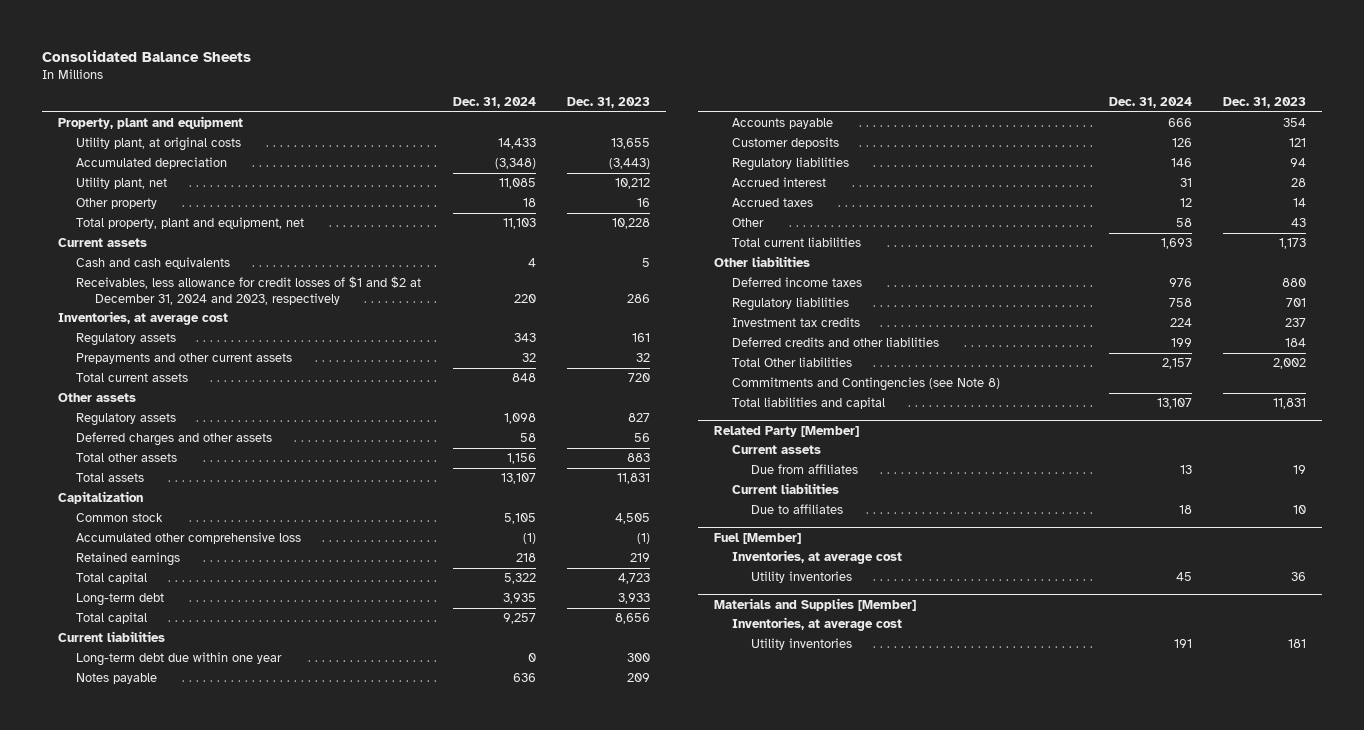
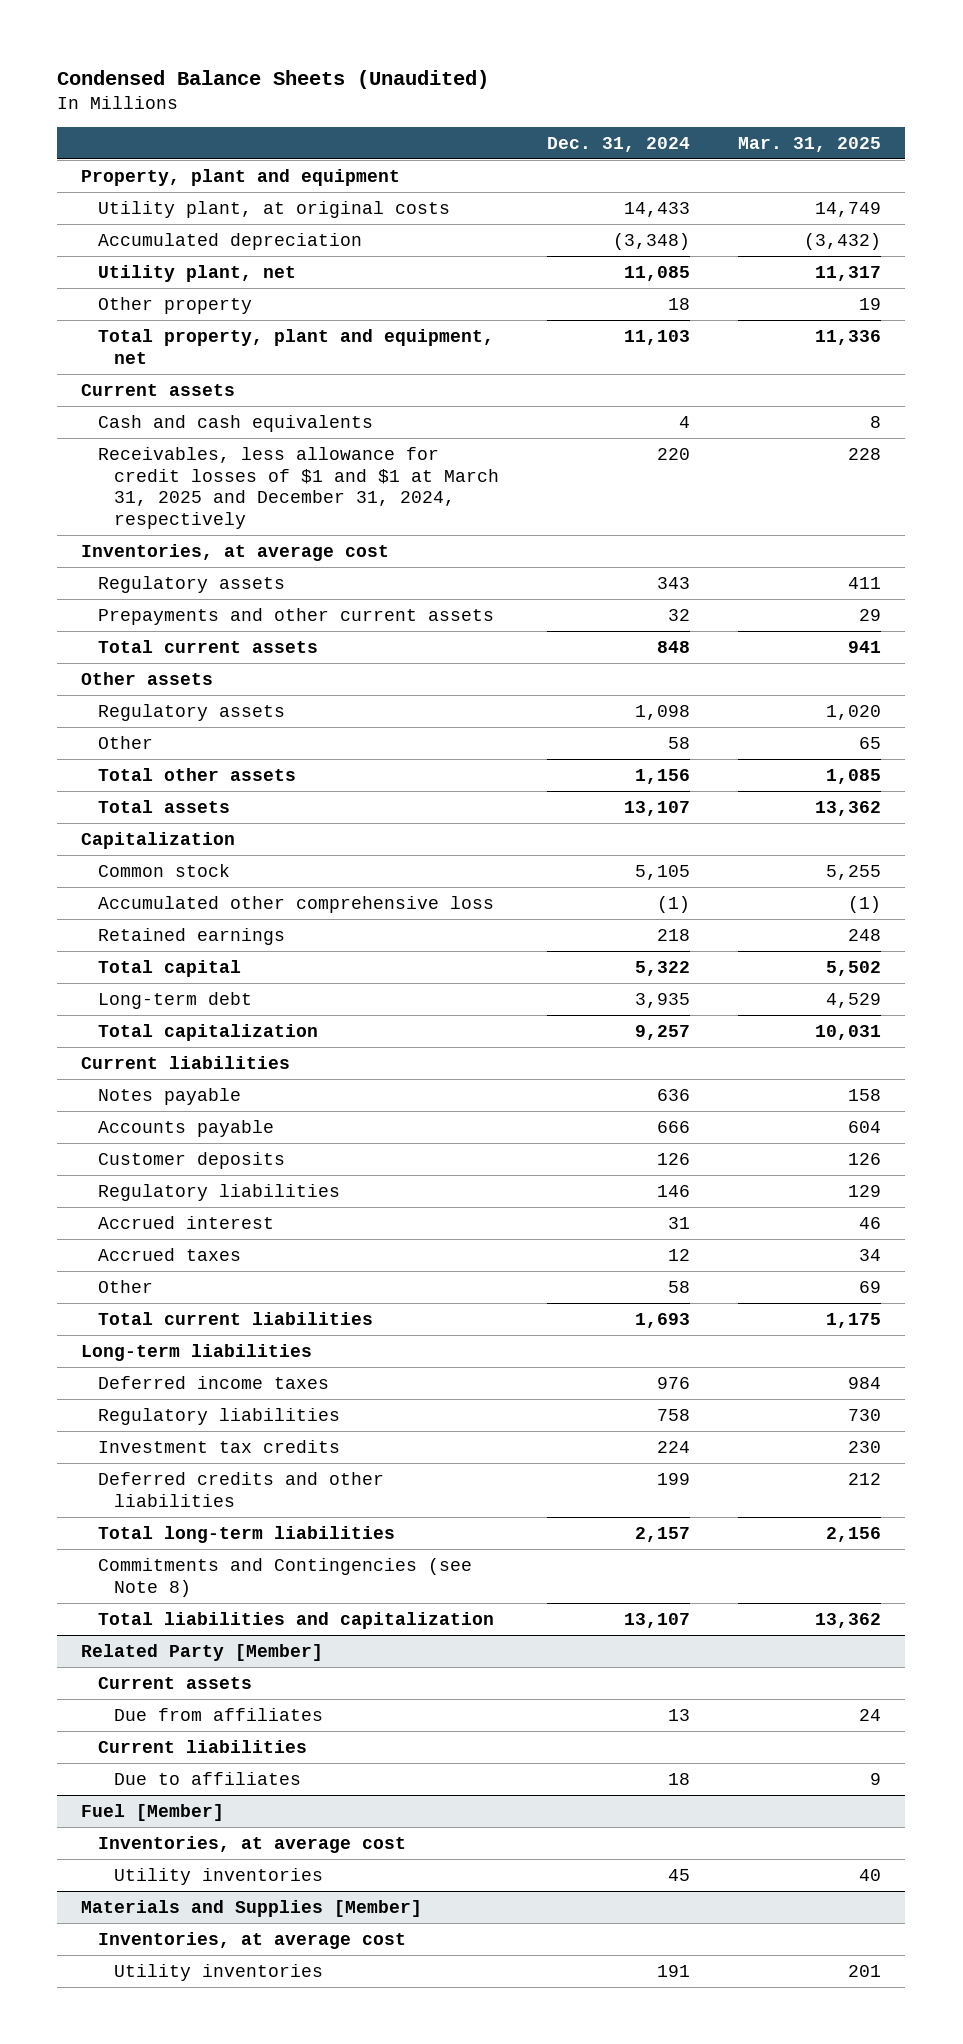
[42,50,252,63] Consolidated Balance Sheets -> [57,69,490,89] Condensed Balance Sheets (Unaudited)
[567,97,651,109] Dec. 31, 2023 -> none
none -> [738,136,882,152] Mar. 31, 2025
[76,276,422,305] Receivables, less allowance for credit losses of $1 and $2 at December 31, 2024 and 2023, respectively -> [97,446,500,530] Receivables, less allowance for credit losses of $1 and $1 at March 31, 2025 and December 31, 2024, respectively
[76,432,273,447] Deferred charges and other assets -> none
none -> [97,735,153,749] Other
[76,612,148,625] Total capital -> [97,1023,318,1041] Total capitalization
[76,652,283,667] Long-term debt due within one year -> none
[713,256,810,268] Other liabilities -> [81,1343,313,1361] Long-term liabilities
[732,357,853,368] Total Other liabilities -> [97,1525,395,1543] Total long-term liabilities
[732,397,886,410] Total liabilities and capital -> [97,1611,494,1629] Total liabilities and capitalization

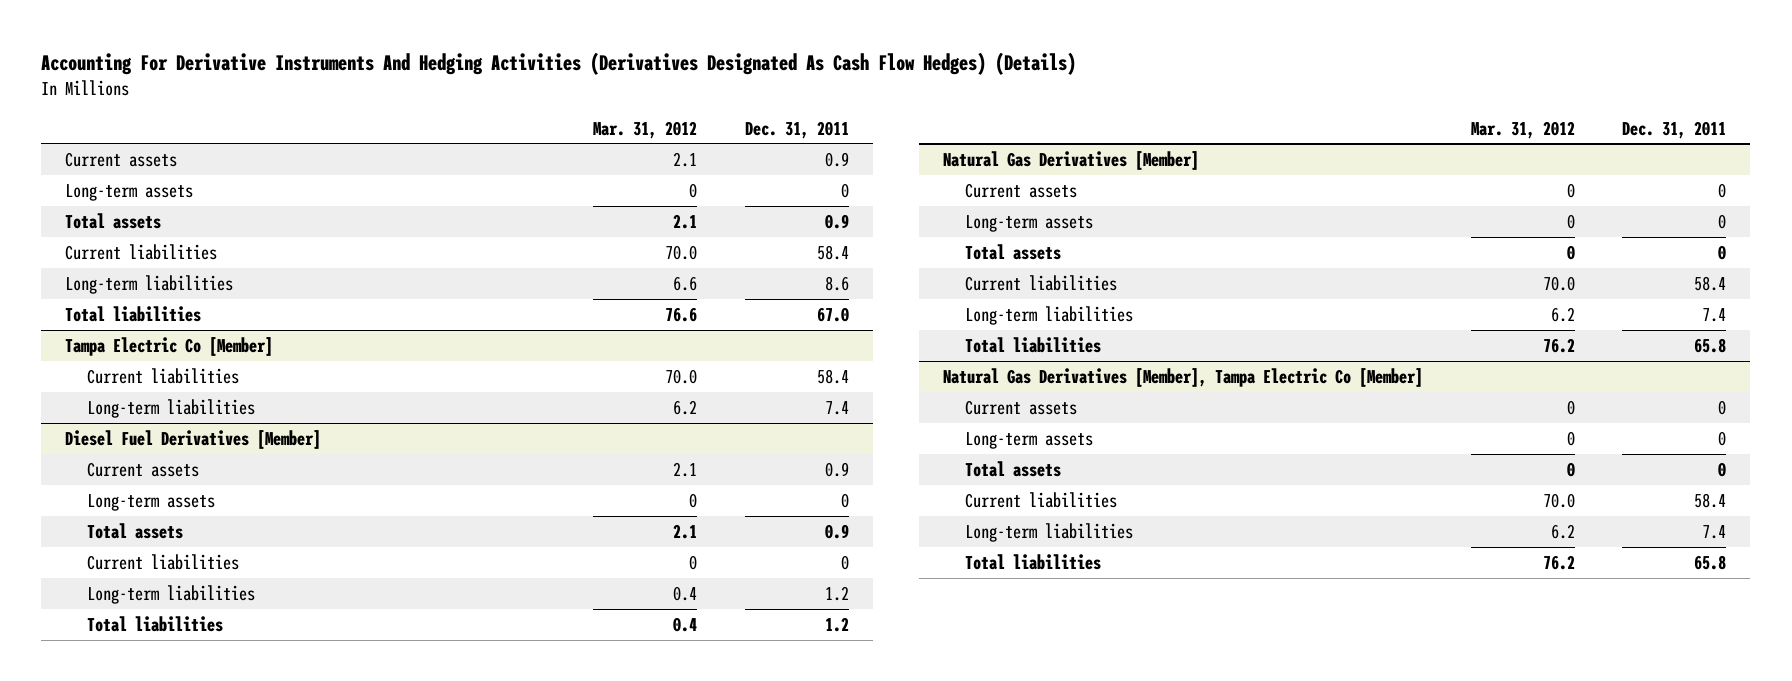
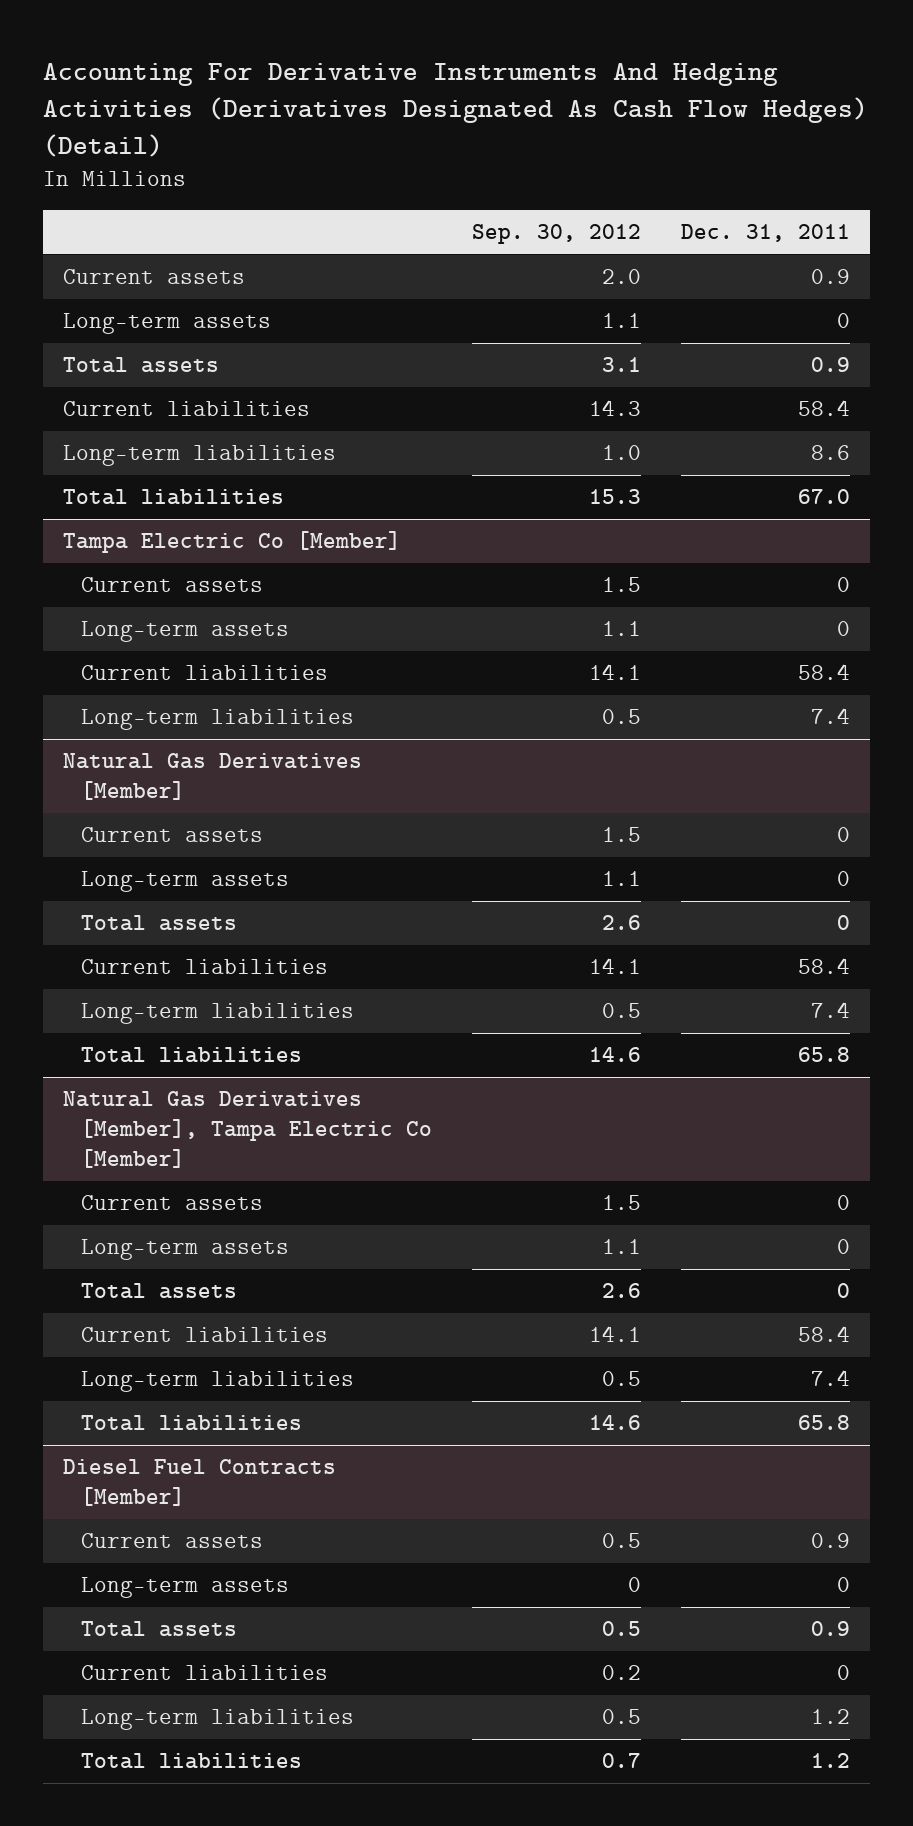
[41,51,1077,75] Accounting For Derivative Instruments And Hedging Activities (Derivatives Designated As Cash Flow Hedges) (Details) -> [43,63,869,158] Accounting For Derivative Instruments And Hedging Activities (Derivatives Designated As Cash Flow Hedges) (Detail)
[593,120,698,139] Mar. 31, 2012 -> none
none -> [471,224,641,245] Sep. 30, 2012
none -> [80,577,263,593] Current assets
none -> [80,621,289,643] Long-term assets
[65,429,322,449] Diesel Fuel Derivatives [Member] -> none
[87,461,200,477] Current assets -> none
[87,493,216,511] Long-term assets -> none
[87,522,184,539] Total assets -> none
[87,553,240,570] Current liabilities -> none
[87,584,256,604] Long-term liabilities -> none
[87,615,224,632] Total liabilities -> none
none -> [63,1459,337,1507] Diesel Fuel Contracts [Member]
none -> [80,1533,263,1549] Current assets
none -> [80,1577,289,1599] Long-term assets
none -> [80,1621,237,1638] Total assets
none -> [80,1665,328,1681] Current liabilities
none -> [80,1709,354,1731] Long-term liabilities
none -> [80,1753,302,1770] Total liabilities

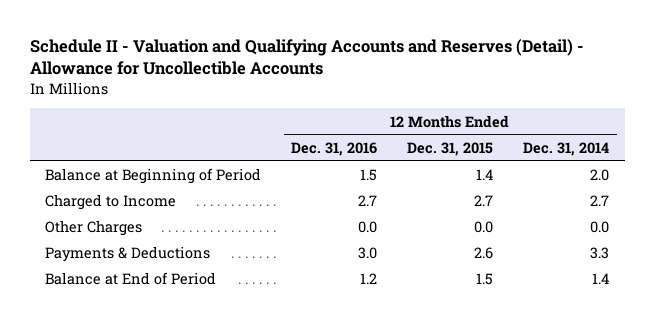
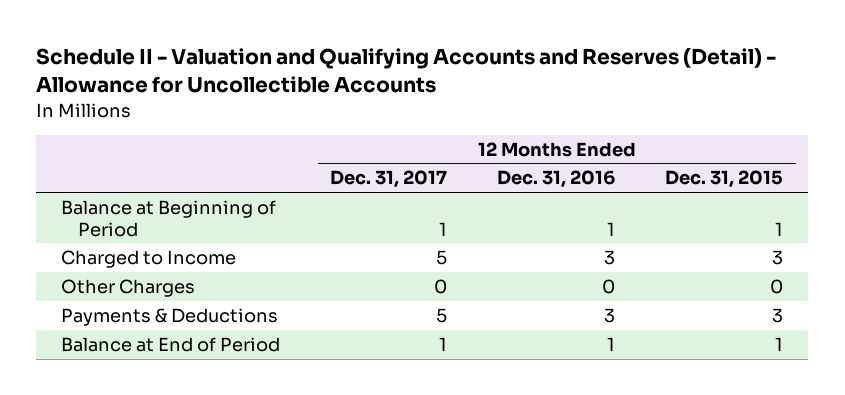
[523,141,610,156] Dec. 31, 2014 -> none
none -> [330,170,448,189] Dec. 31, 2017
[360,169,378,182] 1.5 -> [607,221,616,236] 1
[476,169,494,181] 1.4 -> [775,221,784,236] 1
[358,195,378,207] 2.7 -> [604,249,616,265] 3
[474,195,494,207] 2.7 -> [772,249,784,265] 3
[358,221,378,234] 0.0 -> [602,278,616,294] 0
[474,221,494,234] 0.0 -> [770,278,784,294] 0
[358,247,378,260] 3.0 -> [604,307,616,323] 3
[474,247,494,260] 2.6 -> [772,307,784,323] 3
[360,273,378,285] 1.2 -> [607,336,616,351] 1
[476,273,494,286] 1.5 -> [775,336,784,351] 1

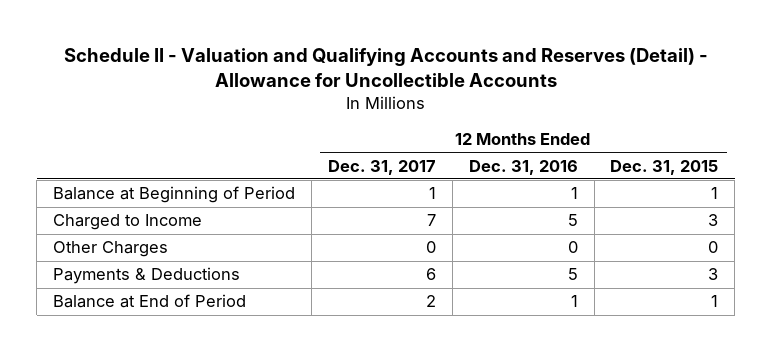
[436,249,448,265] 5 -> [426,214,436,227] 7
[604,249,616,265] 3 -> [567,214,578,227] 5
[436,307,448,323] 5 -> [425,268,436,281] 6
[604,307,616,323] 3 -> [567,268,578,281] 5
[439,336,448,351] 1 -> [425,295,436,308] 2

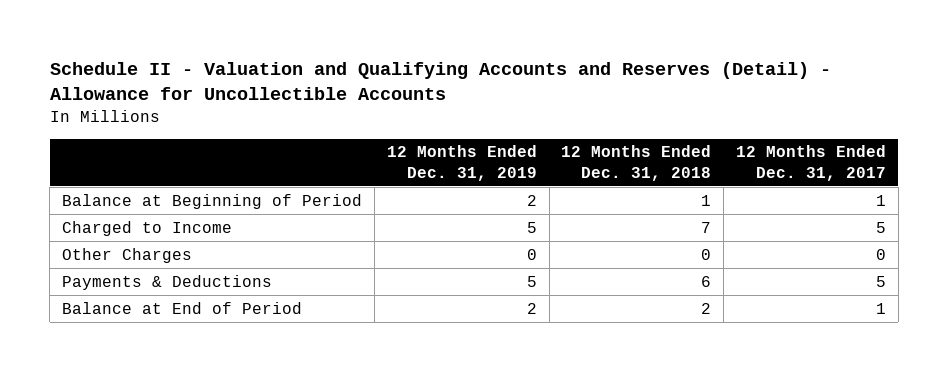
[468,159,578,175] Dec. 31, 2016 -> none
[610,159,719,175] Dec. 31, 2015 -> none
none -> [386,145,537,181] 12 Months Ended Dec. 31, 2019
none -> [561,145,712,181] 12 Months Ended Dec. 31, 2018
[426,214,436,227] 7 -> [876,221,887,233] 5
[425,268,436,281] 6 -> [876,275,887,287] 5
[425,295,436,308] 2 -> [876,302,887,314] 1

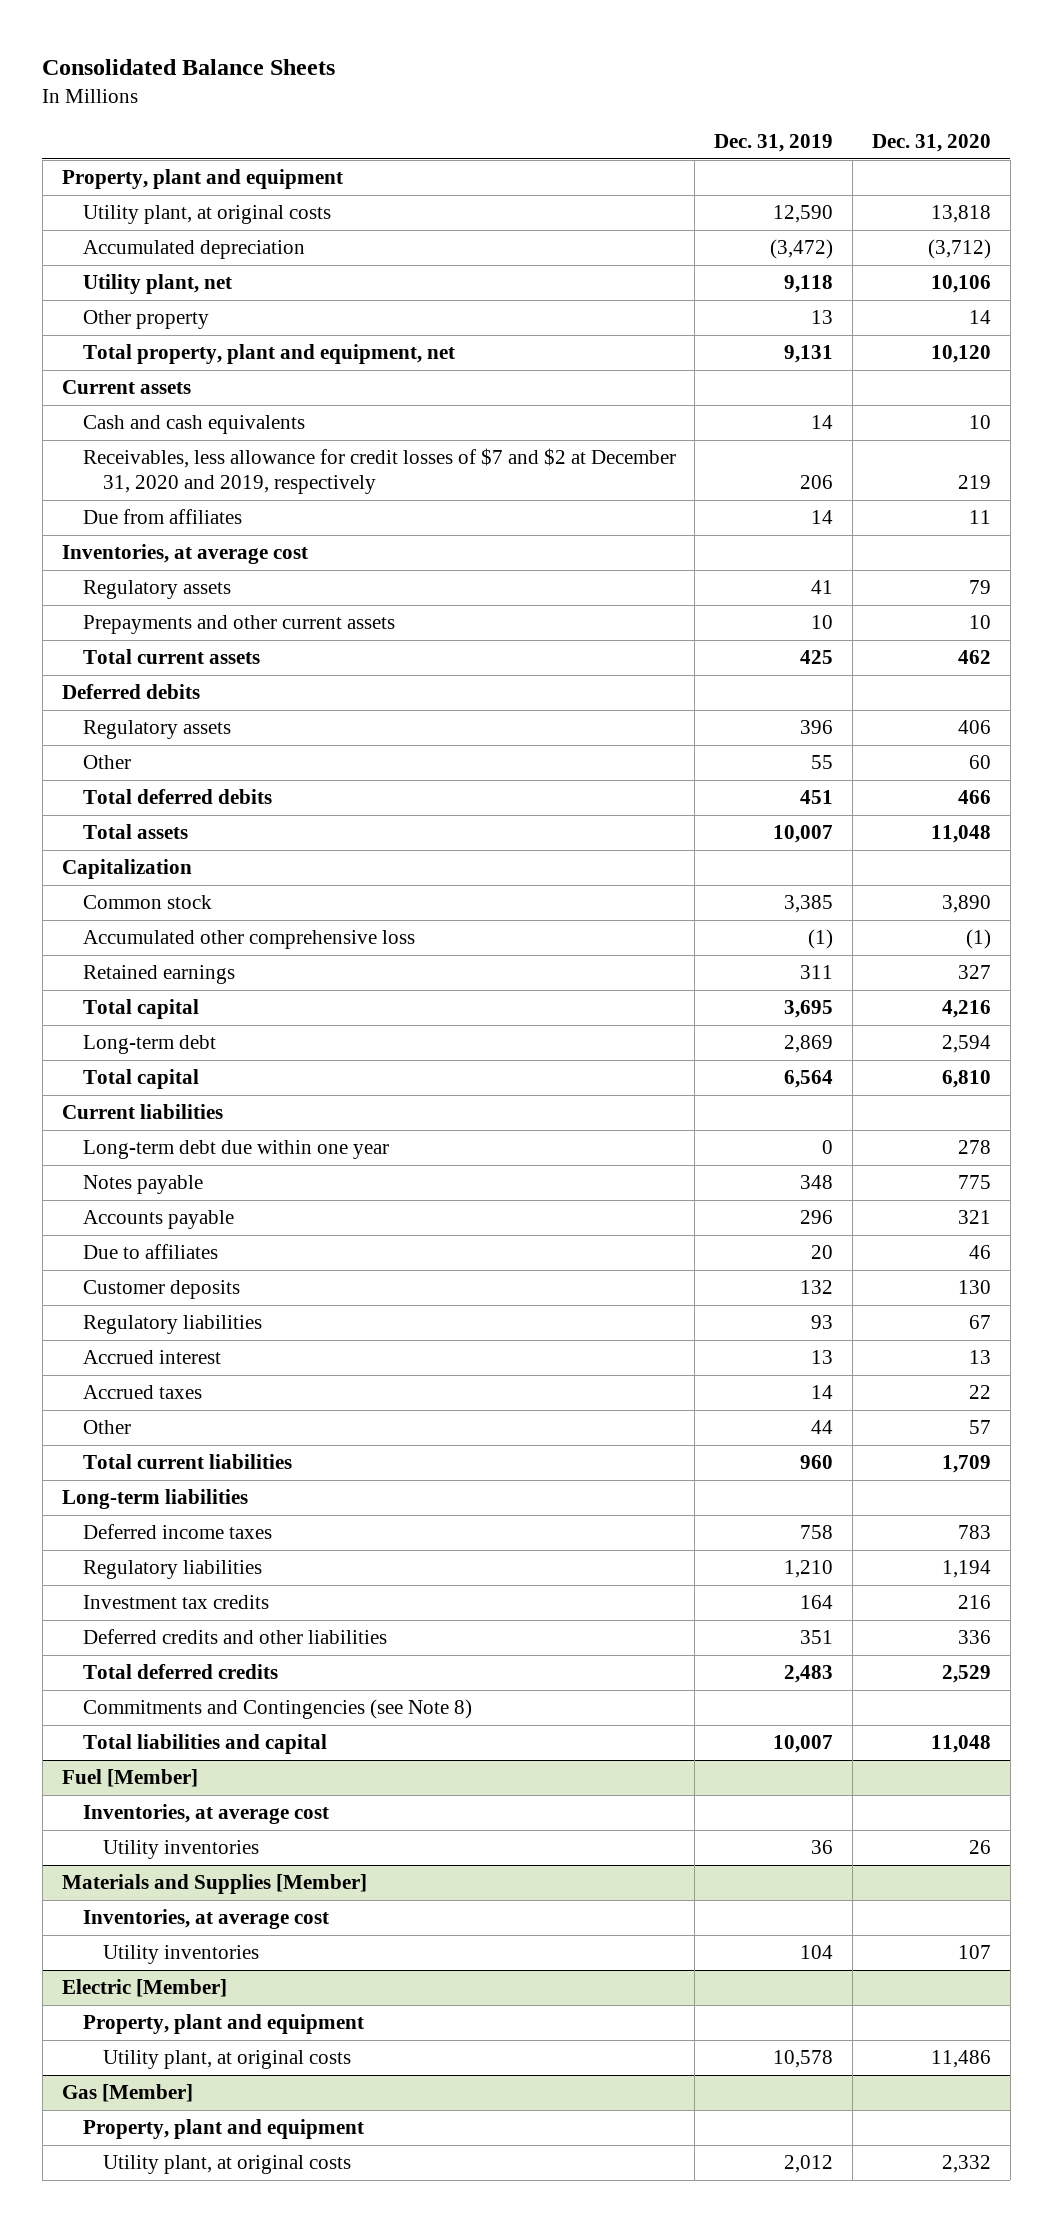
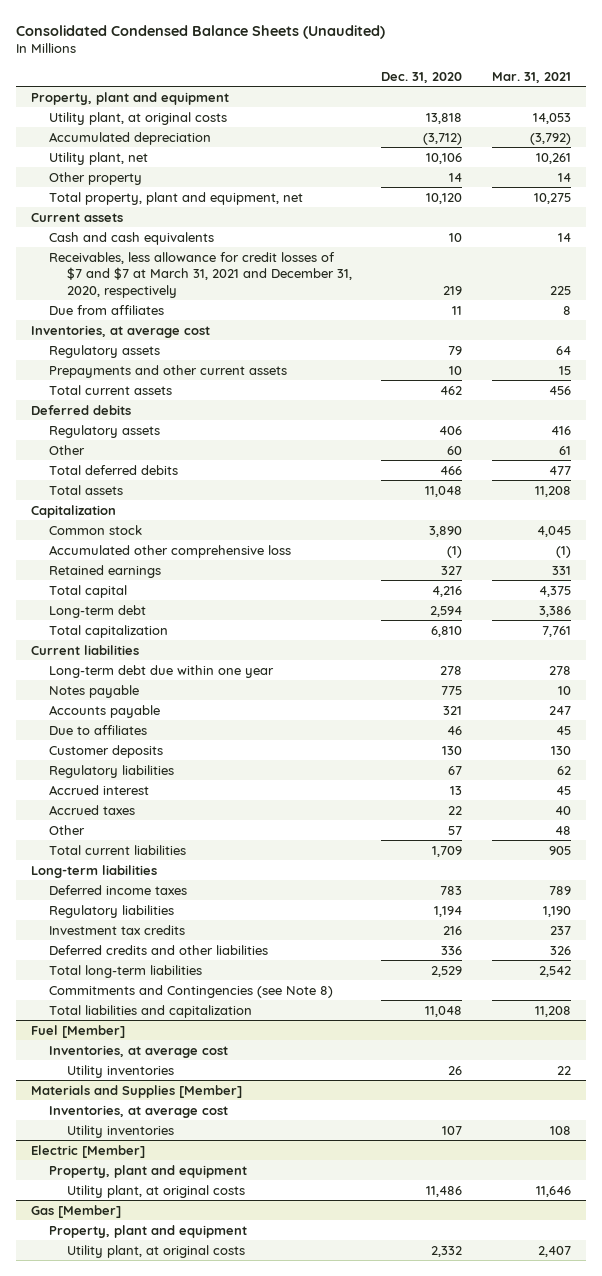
[42,58,336,75] Consolidated Balance Sheets -> [16,24,386,39] Consolidated Condensed Balance Sheets (Unaudited)
[714,133,834,152] Dec. 31, 2019 -> none
none -> [492,71,572,83] Mar. 31, 2021
[82,448,676,494] Receivables, less allowance for credit losses of $7 and $2 at December 31, 2020 and 2019, respectively -> [48,251,352,298] Receivables, less allowance for credit losses of $7 and $7 at March 31, 2021 and December 31, 2020, respectively
[82,1069,199,1090] Total capital -> [48,624,168,638] Total capitalization
[82,1664,278,1680] Total deferred credits -> [48,964,202,978] Total long-term liabilities
[82,1734,327,1755] Total liabilities and capital -> [48,1004,252,1018] Total liabilities and capitalization

